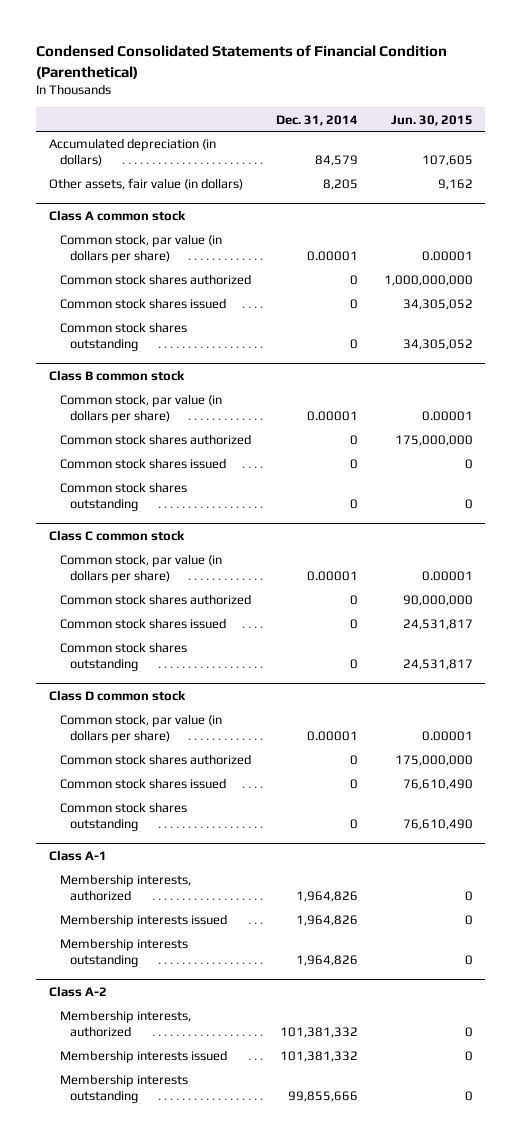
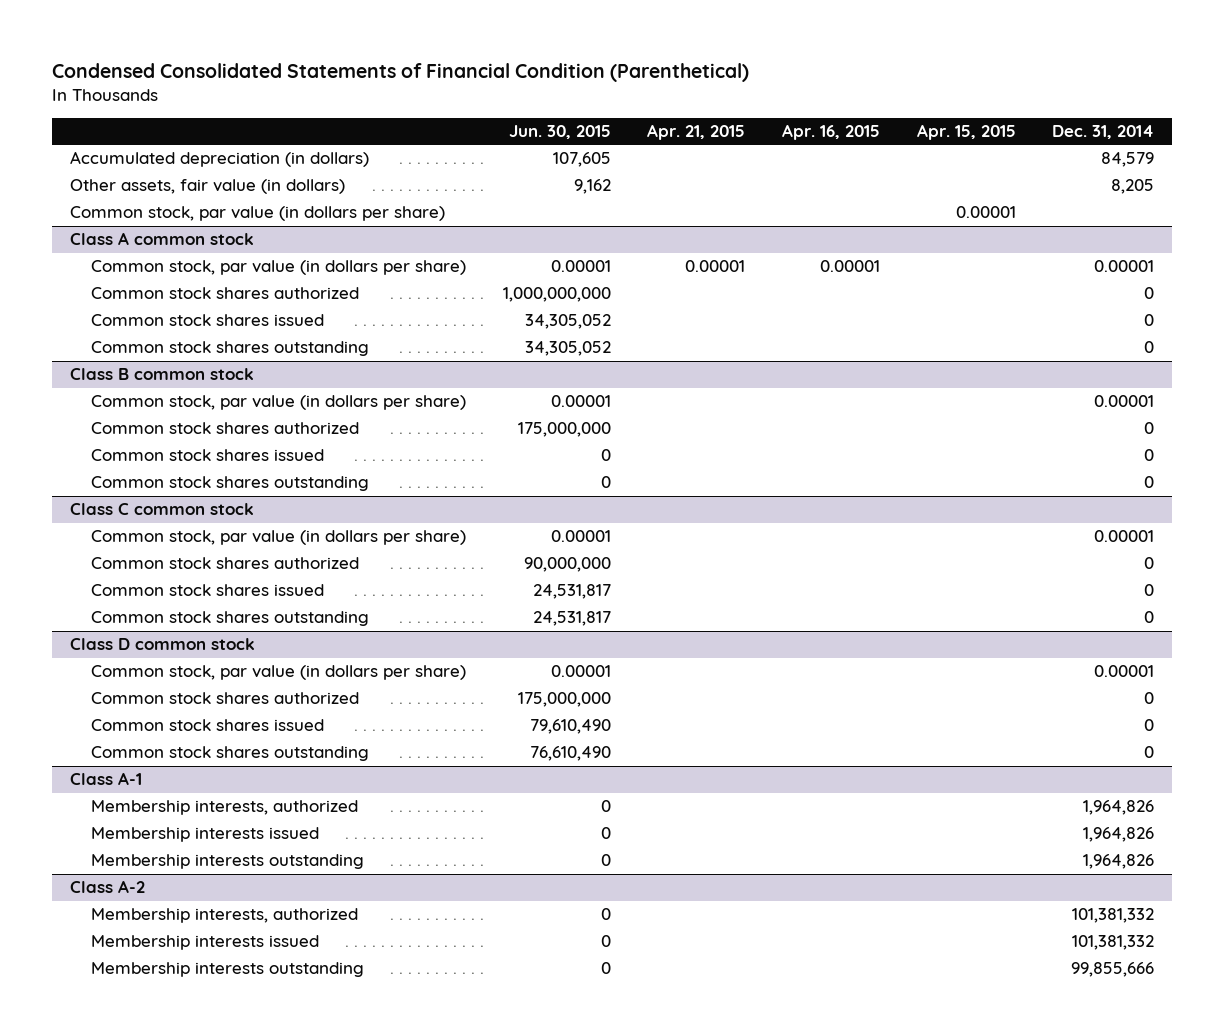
none -> [647,123,746,140] Apr. 21, 2015
none -> [781,123,880,140] Apr. 16, 2015
none -> [916,123,1016,140] Apr. 15, 2015
none -> [69,206,445,222] Common stock, par value (in dollars per share)
[402,779,473,791] 76,610,490 -> [529,719,611,735] 79,610,490

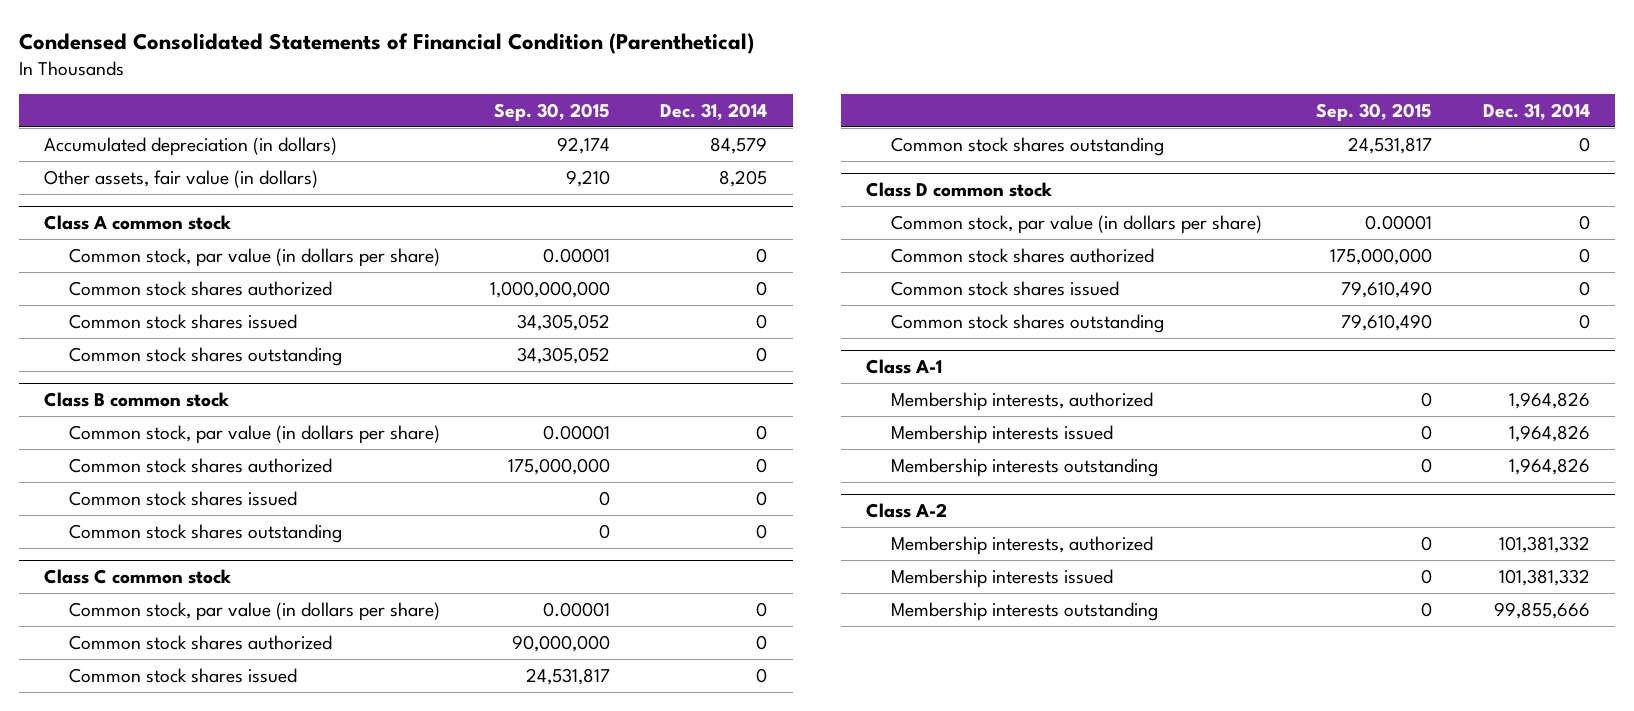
[508,124,611,139] Jun. 30, 2015 -> none
[647,123,746,140] Apr. 21, 2015 -> none
[781,123,880,140] Apr. 16, 2015 -> none
[916,123,1016,140] Apr. 15, 2015 -> none
none -> [494,103,611,123] Sep. 30, 2015
[69,206,445,222] Common stock, par value (in dollars per share) -> none
[1094,260,1155,273] 0.00001 -> [756,247,768,263] 0
[1094,395,1155,408] 0.00001 -> [756,424,768,440] 0
[1094,530,1155,543] 0.00001 -> [756,601,768,617] 0
[1094,665,1155,678] 0.00001 -> [1578,214,1590,230] 0

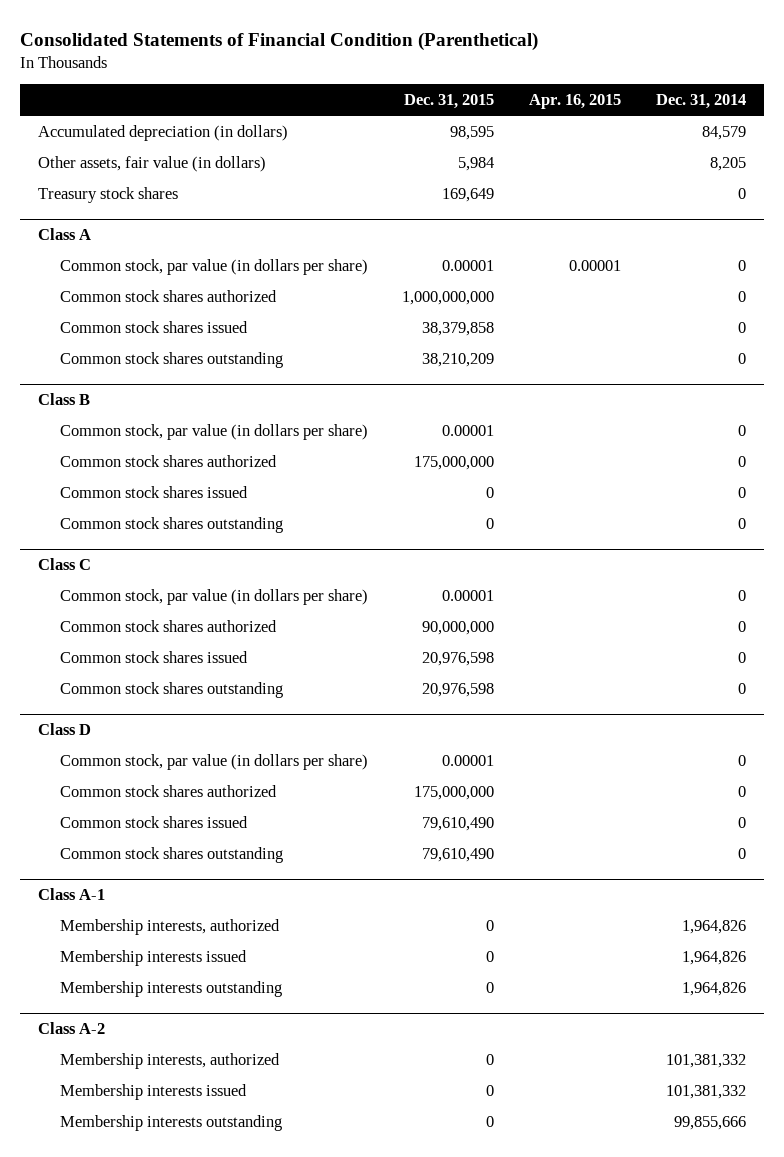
[18,32,754,54] Condensed Consolidated Statements of Financial Condition (Parenthetical) -> [20,31,539,51] Consolidated Statements of Financial Condition (Parenthetical)
[494,103,611,123] Sep. 30, 2015 -> none
none -> [404,93,495,109] Dec. 31, 2015
none -> [529,93,622,109] Apr. 16, 2015
none -> [37,186,178,203] Treasury stock shares
[43,214,231,230] Class A common stock -> [37,227,91,240] Class A
[43,391,229,407] Class B common stock -> [37,392,90,405] Class B
[43,568,231,584] Class C common stock -> [37,557,91,570] Class C
[866,181,1053,197] Class D common stock -> [37,722,91,735] Class D

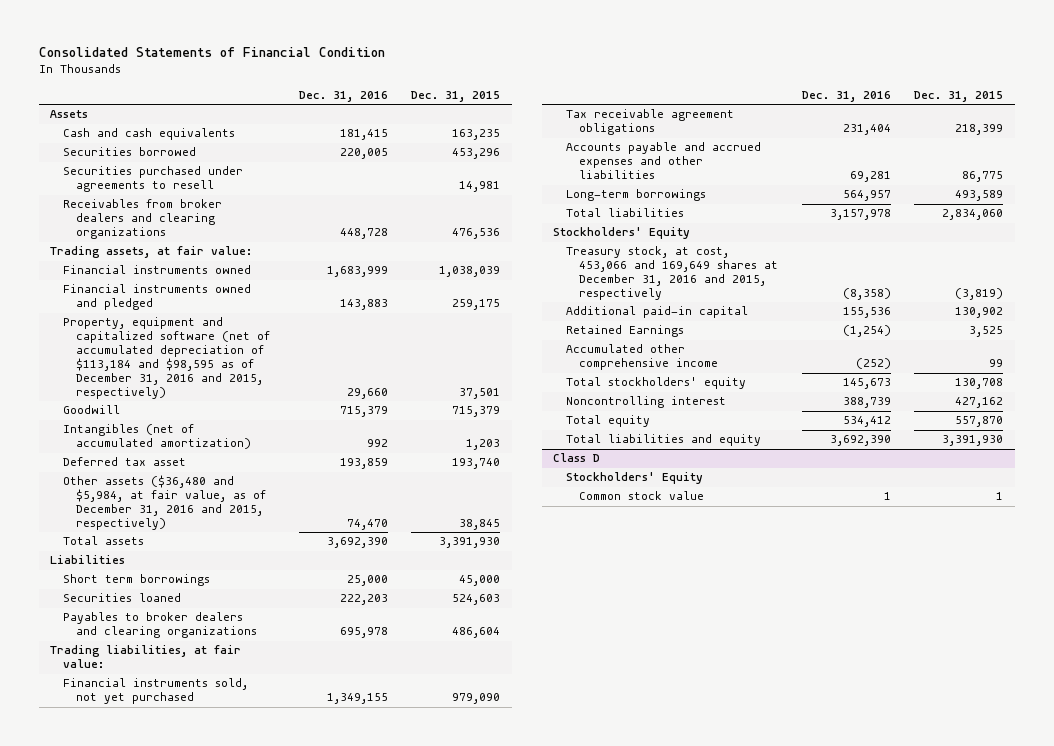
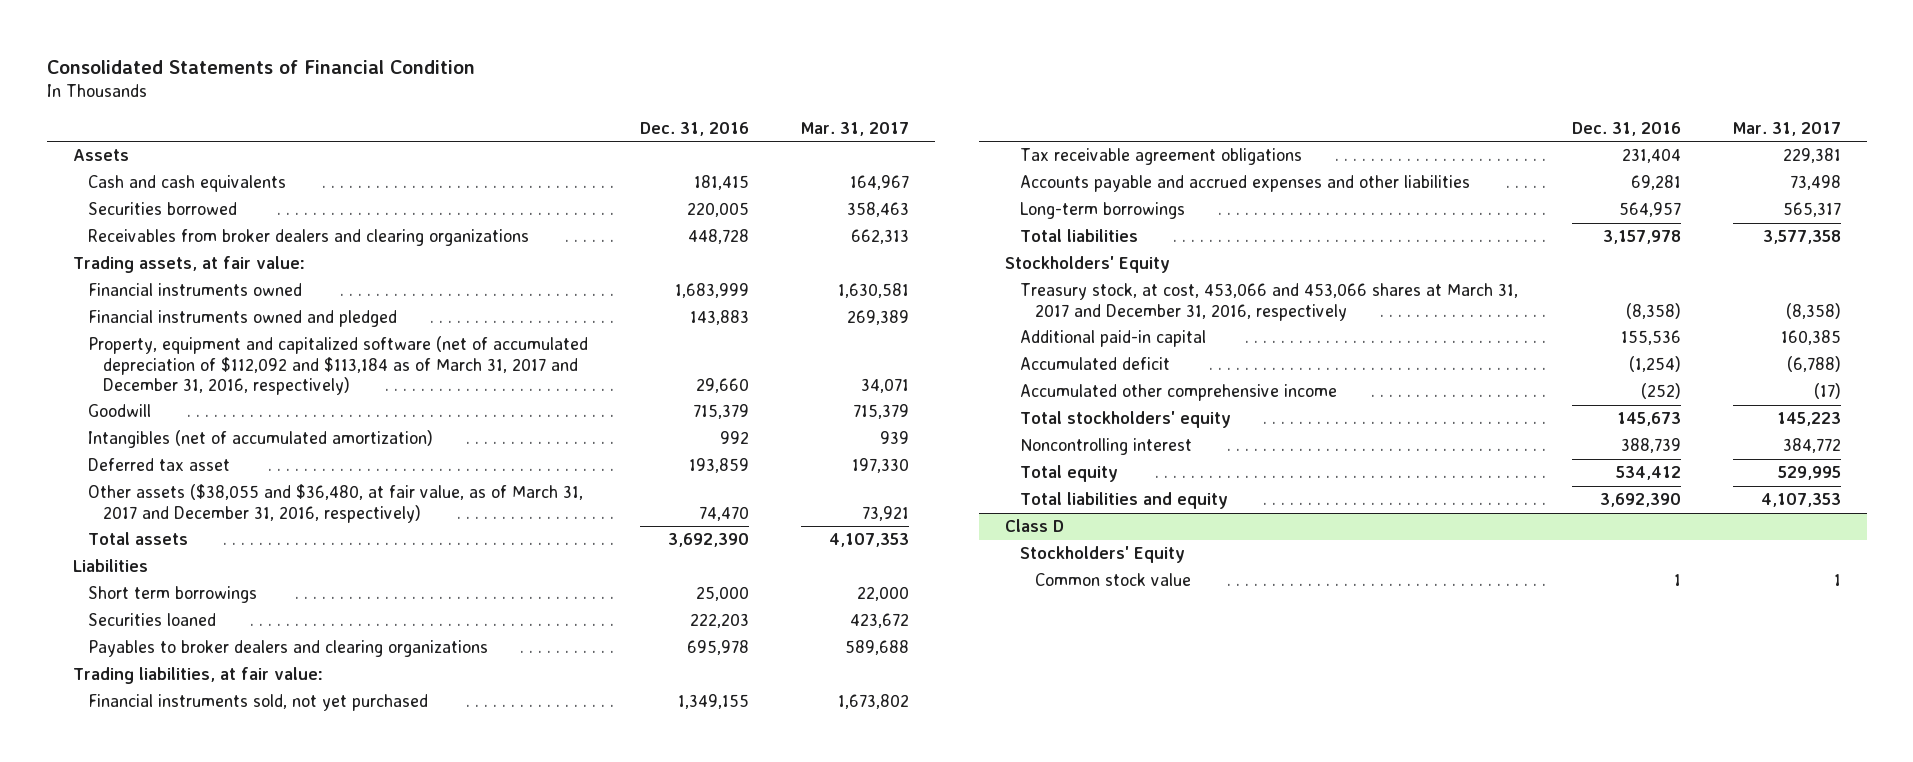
[411,90,501,102] Dec. 31, 2015 -> none
none -> [800,121,909,136] Mar. 31, 2017
[63,166,244,193] Securities purchased under agreements to resell -> none
[63,317,271,400] Property, equipment and capitalized software (net of accumulated depreciation of $113,184 and $98,595 as of December 31, 2016 and 2015, respectively) -> [87,336,588,395] Property, equipment and capitalized software (net of accumulated depreciation of $112,092 and $113,184 as of March 31, 2017 and December 31, 2016, respectively)
[63,475,267,531] Other assets ($36,480 and $5,984, at fair value, as of December 31, 2016 and 2015, respectively) -> [87,484,583,523] Other assets ($38,055 and $36,480, at fair value, as of March 31, 2017 and December 31, 2016, respectively)
[566,246,779,301] Treasury stock, at cost, 453,066 and 169,649 shares at December 31, 2016 and 2015, respectively -> [1019,283,1518,321] Treasury stock, at cost, 453,066 and 453,066 shares at March 31, 2017 and December 31, 2016, respectively
[566,325,685,338] Retained Earnings -> [1019,357,1170,371] Accumulated deficit

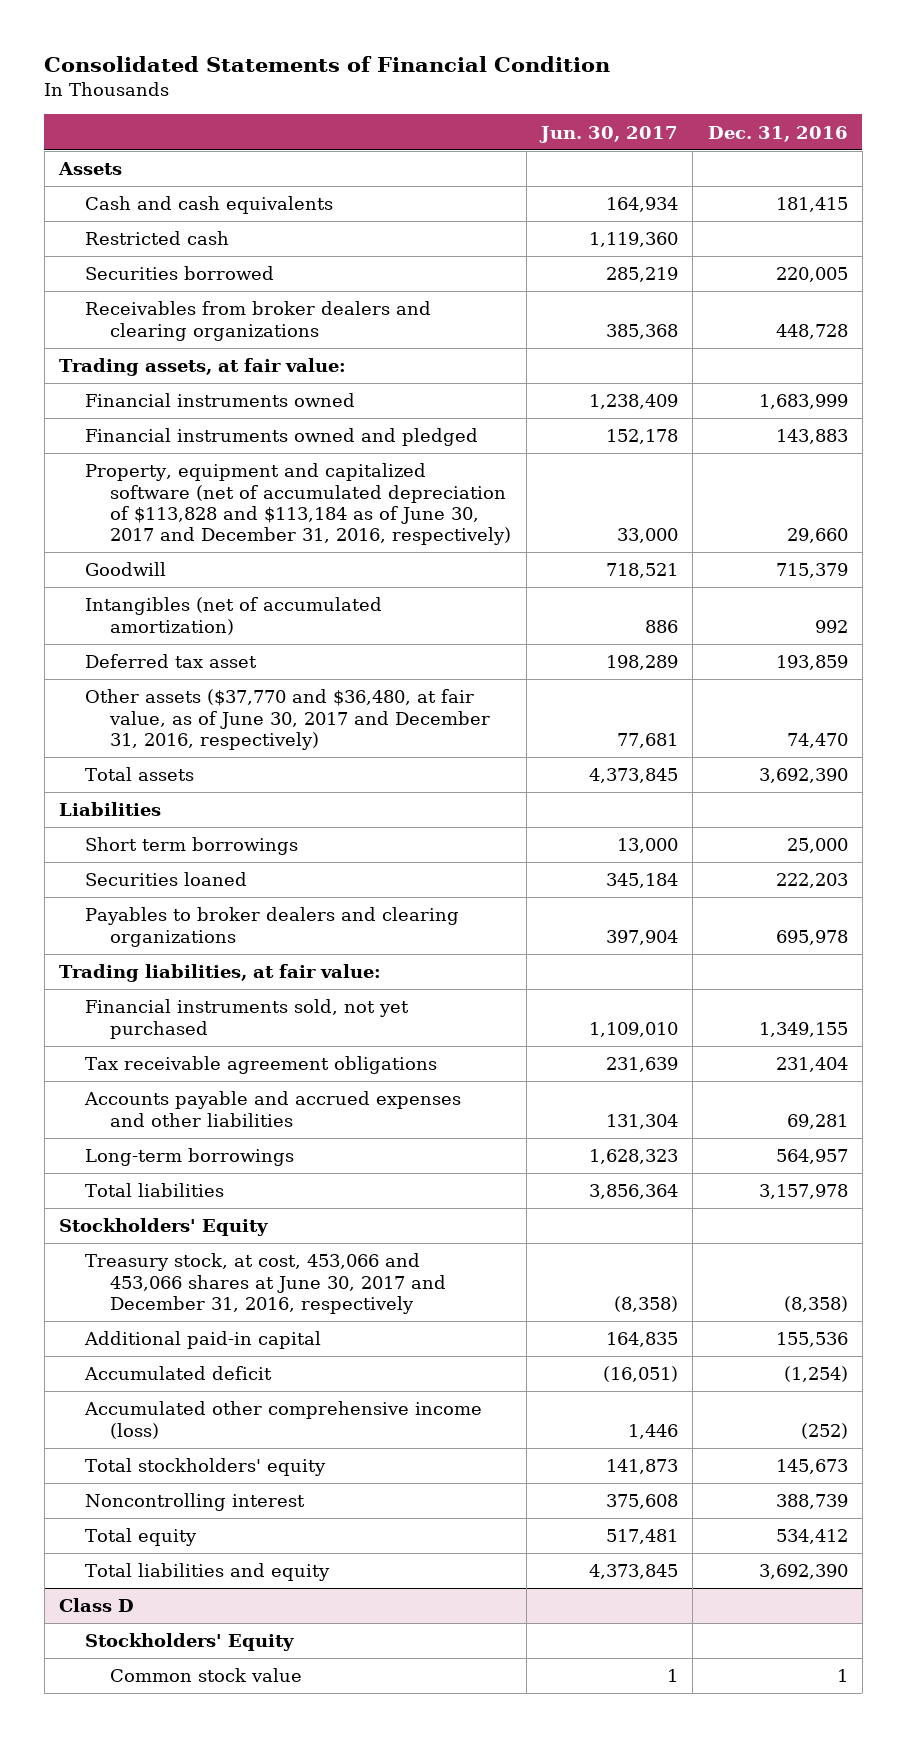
[800,121,909,136] Mar. 31, 2017 -> none
none -> [538,125,678,143] Jun. 30, 2017
none -> [84,231,229,246] Restricted cash
[87,336,588,395] Property, equipment and capitalized software (net of accumulated depreciation of $112,092 and $113,184 as of March 31, 2017 and December 31, 2016, respectively) -> [84,463,512,546] Property, equipment and capitalized software (net of accumulated depreciation of $113,828 and $113,184 as of June 30, 2017 and December 31, 2016, respectively)
[87,484,583,523] Other assets ($38,055 and $36,480, at fair value, as of March 31, 2017 and December 31, 2016, respectively) -> [84,689,491,750] Other assets ($37,770 and $36,480, at fair value, as of June 30, 2017 and December 31, 2016, respectively)
[1019,283,1518,321] Treasury stock, at cost, 453,066 and 453,066 shares at March 31, 2017 and December 31, 2016, respectively -> [84,1253,447,1314] Treasury stock, at cost, 453,066 and 453,066 shares at June 30, 2017 and December 31, 2016, respectively
[1019,384,1337,402] Accumulated other comprehensive income -> [83,1401,482,1439] Accumulated other comprehensive income (loss)

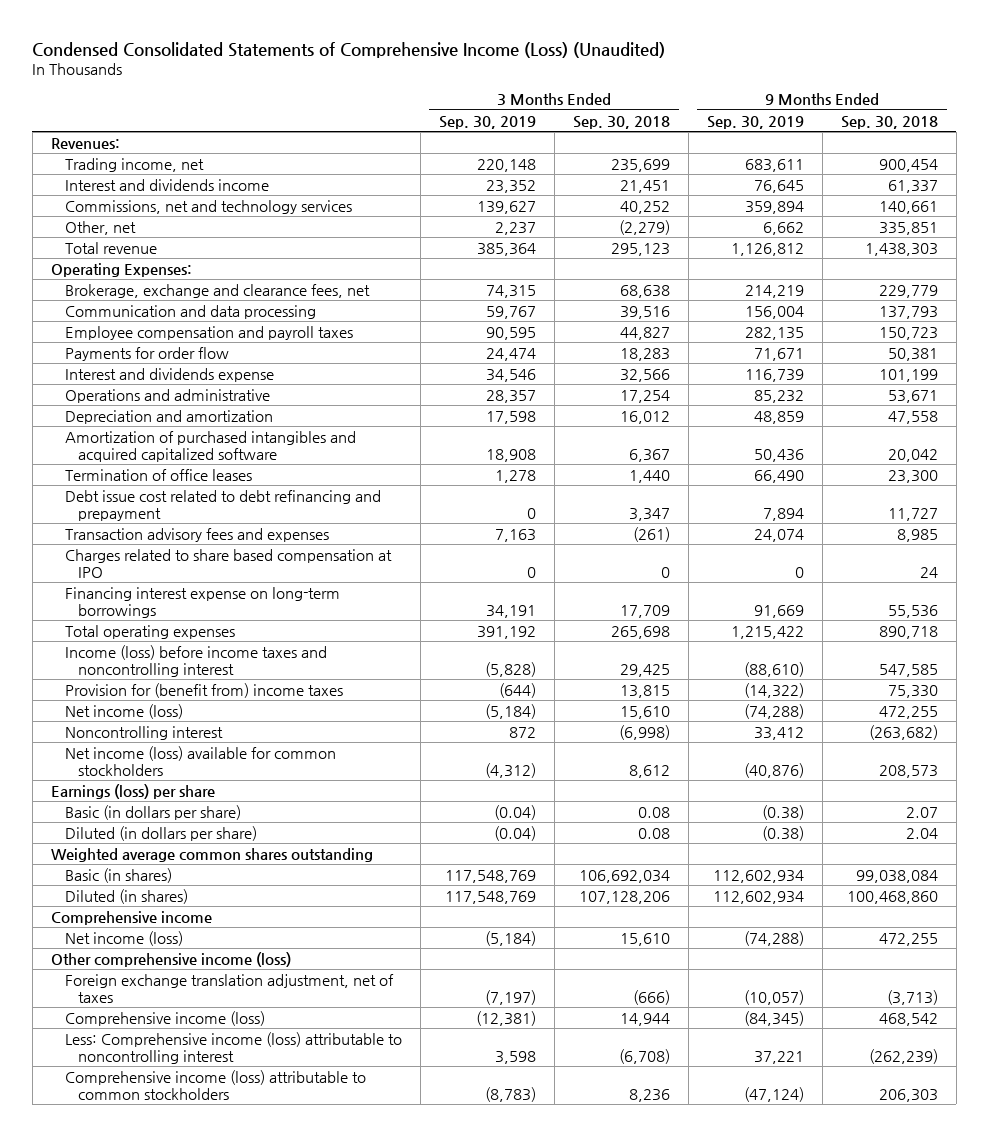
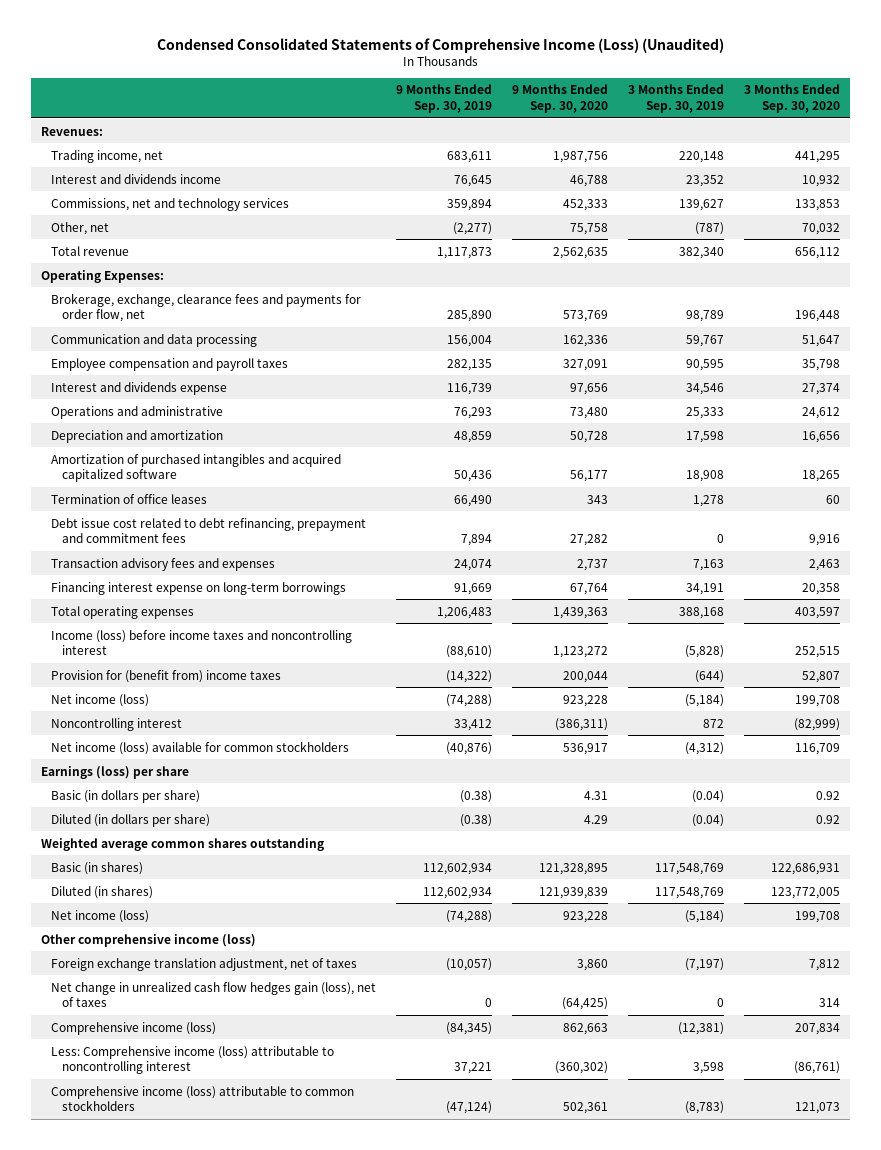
[572,115,670,129] Sep. 30, 2018 -> none
[840,115,938,129] Sep. 30, 2018 -> none
none -> [512,84,609,113] 9 Months Ended Sep. 30, 2020
none -> [744,84,841,113] 3 Months Ended Sep. 30, 2020
[494,221,536,235] 2,237 -> [695,221,725,235] (787)
[762,221,804,235] 6,662 -> [453,221,493,235] (2,277)
[476,242,536,256] 385,364 -> [679,246,725,259] 382,340
[730,242,804,256] 1,126,812 -> [437,246,493,259] 1,117,873
[64,283,370,298] Brokerage, exchange and clearance fees, net -> [51,292,362,323] Brokerage, exchange, clearance fees and payments for order flow, net
[485,284,536,298] 74,315 -> [686,310,725,323] 98,789
[744,284,804,298] 214,219 -> [447,310,493,323] 285,890
[64,346,229,361] Payments for order flow -> none
[485,389,536,403] 28,357 -> [686,406,725,419] 25,333
[753,389,804,403] 85,232 -> [454,406,493,419] 76,293
[64,489,381,521] Debt issue cost related to debt refinancing and prepayment -> [51,517,367,544] Debt issue cost related to debt refinancing, prepayment and commitment fees
[64,548,392,578] Charges related to share based compensation at IPO -> none
[476,625,536,639] 391,192 -> [679,606,725,619] 388,168
[730,625,804,639] 1,215,422 -> [437,606,493,619] 1,206,483
[50,910,212,925] Comprehensive income -> none
none -> [51,981,377,1008] Net change in unrealized cash flow hedges gain (loss), net of taxes

